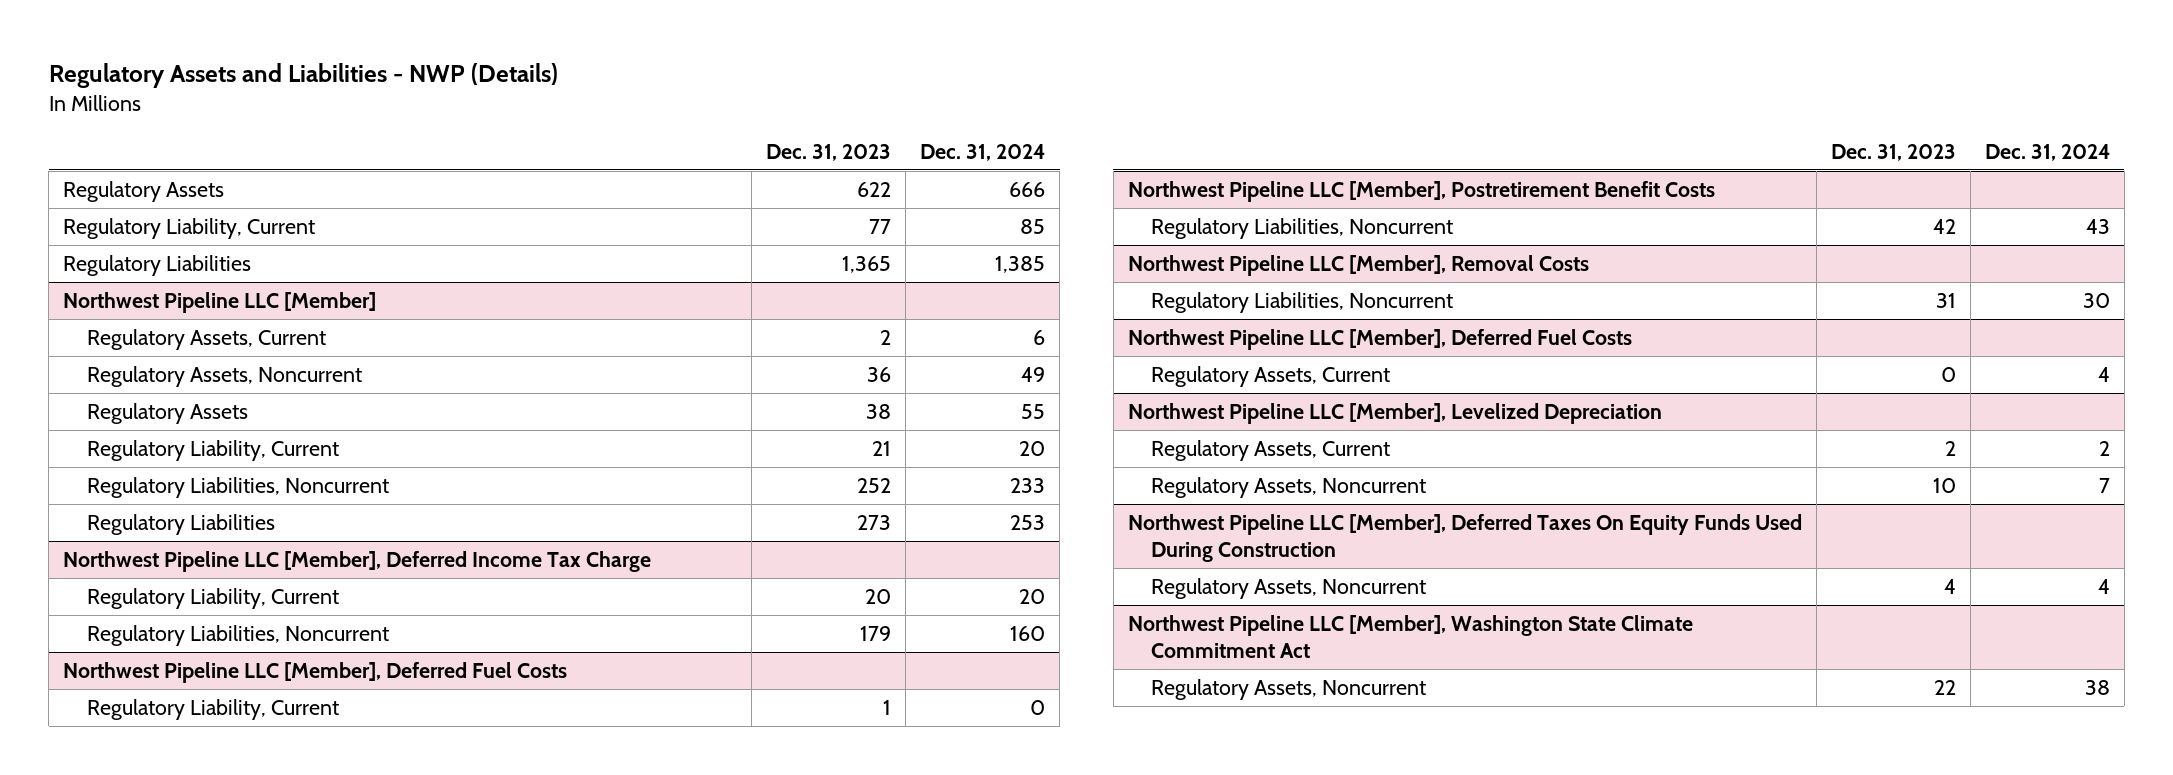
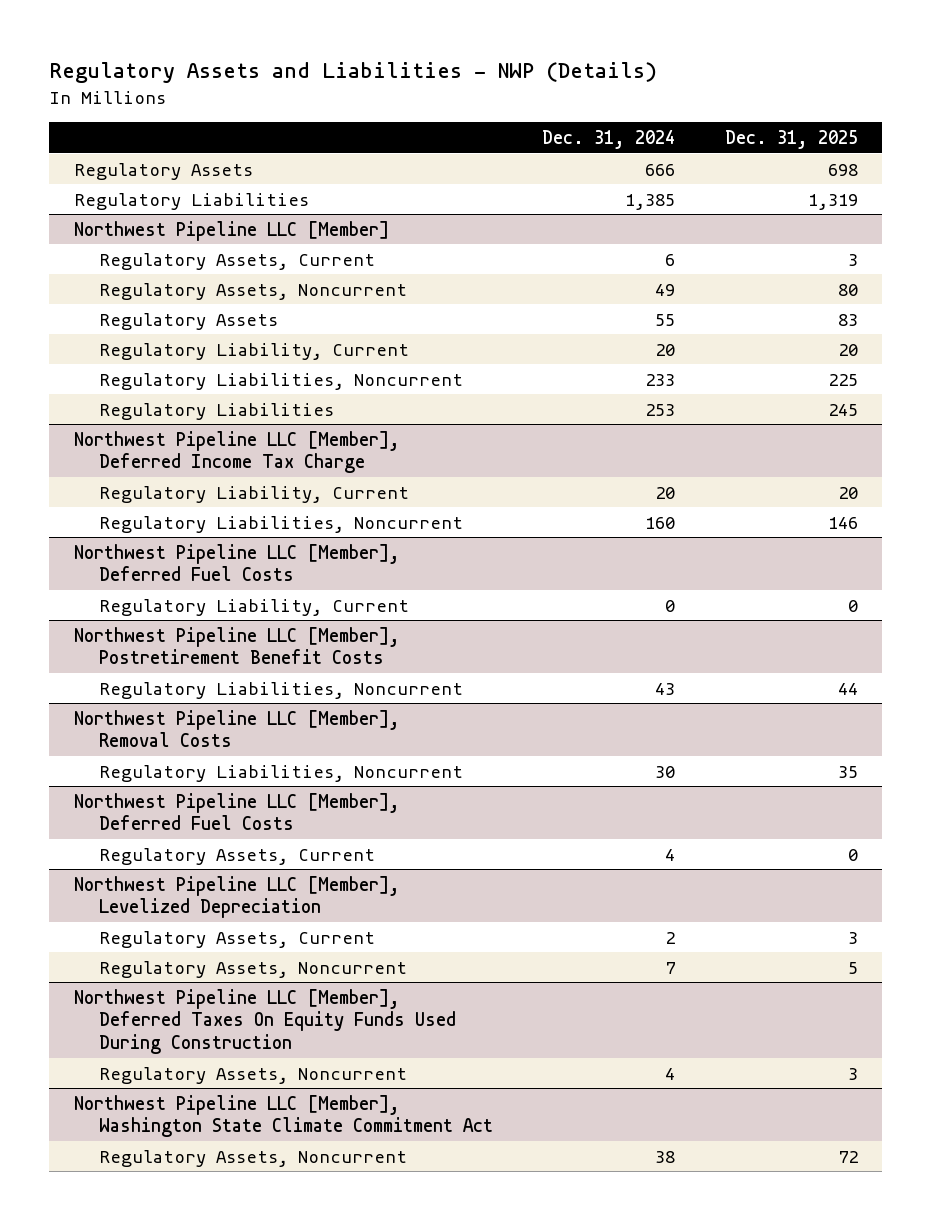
[766,143,892,161] Dec. 31, 2023 -> none
none -> [724,129,858,149] Dec. 31, 2025
[63,218,316,240] Regulatory Liability, Current -> none

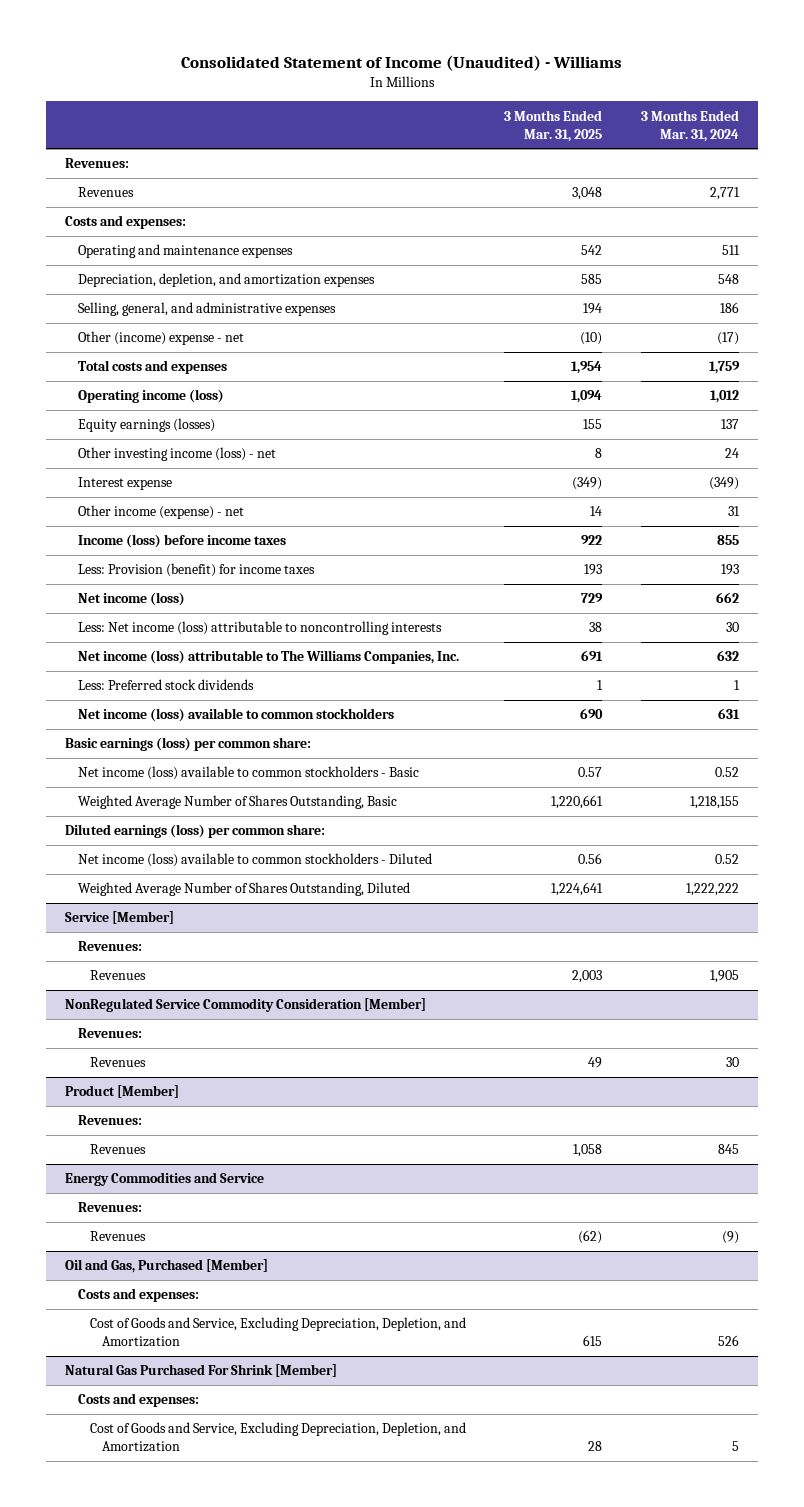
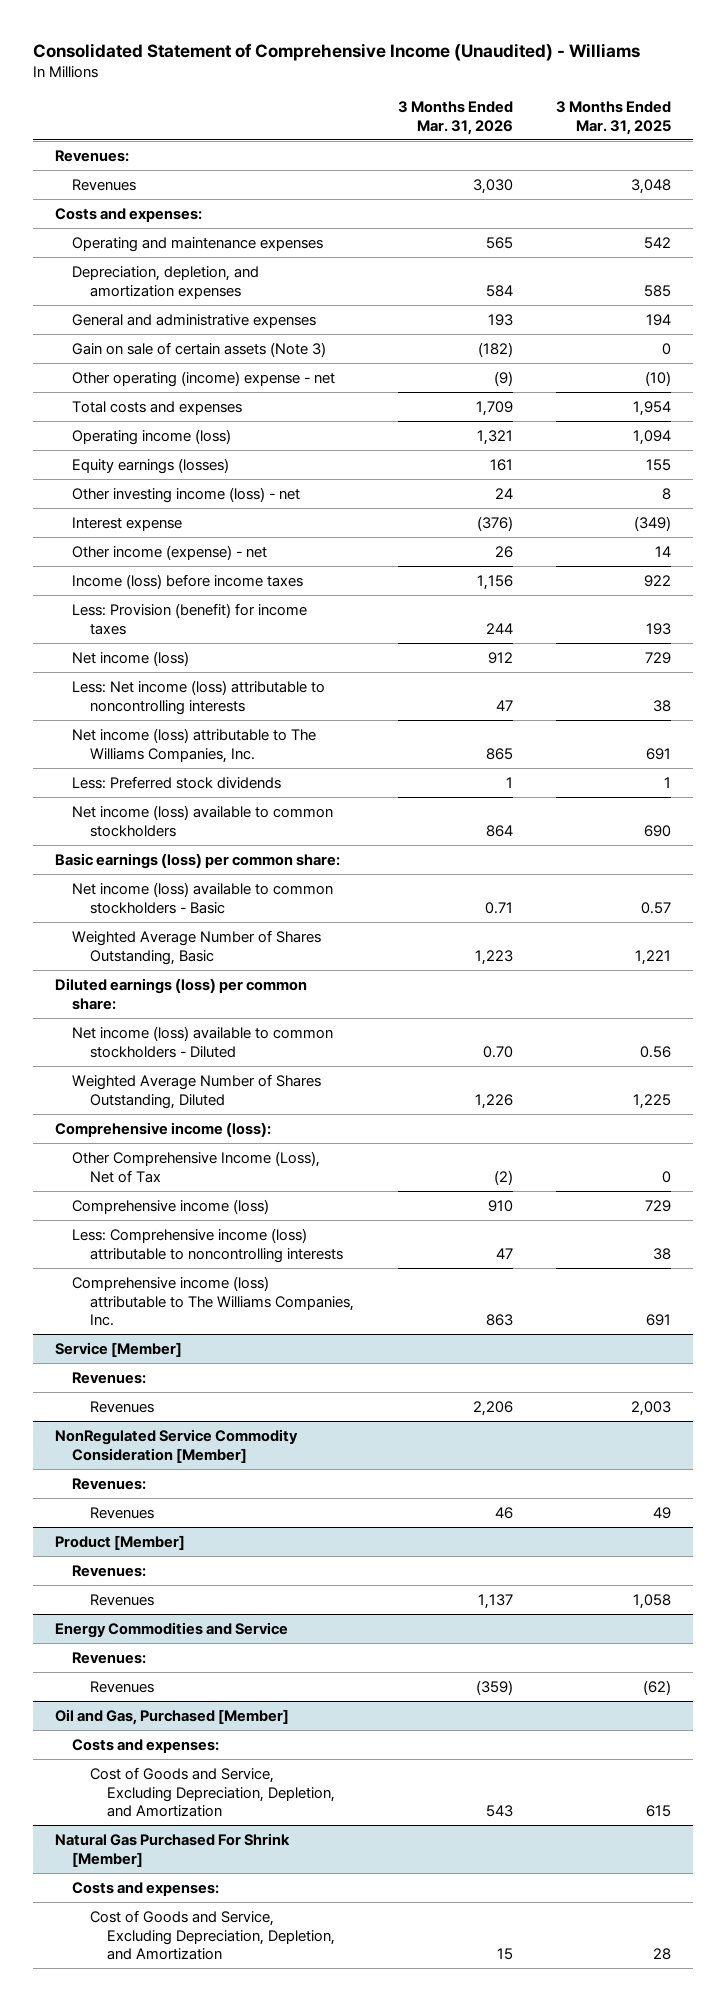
[181,55,623,72] Consolidated Statement of Income (Unaudited) - Williams -> [33,42,641,61] Consolidated Statement of Comprehensive Income (Unaudited) - Williams
[640,109,739,142] 3 Months Ended Mar. 31, 2024 -> none
none -> [397,101,513,135] 3 Months Ended Mar. 31, 2026
[77,302,336,317] Selling, general, and administrative expenses -> [72,314,317,329] General and administrative expenses
none -> [72,342,327,358] Gain on sale of certain assets (Note 3)
[77,331,244,346] Other (income) expense - net -> [72,371,336,388] Other operating (income) expense - net
[551,795,604,810] 1,220,661 -> [635,949,672,965] 1,221
[551,882,604,897] 1,224,641 -> [633,1093,672,1109] 1,225
none -> [54,1122,271,1138] Comprehensive income (loss):
none -> [72,1151,321,1183] Other Comprehensive Income (Loss), Net of Tax
none -> [72,1199,270,1215] Comprehensive income (loss)
none -> [72,1228,343,1263] Less: Comprehensive income (loss) attributable to noncontrolling interests
none -> [72,1276,354,1327] Comprehensive income (loss) attributable to The Williams Companies, Inc.

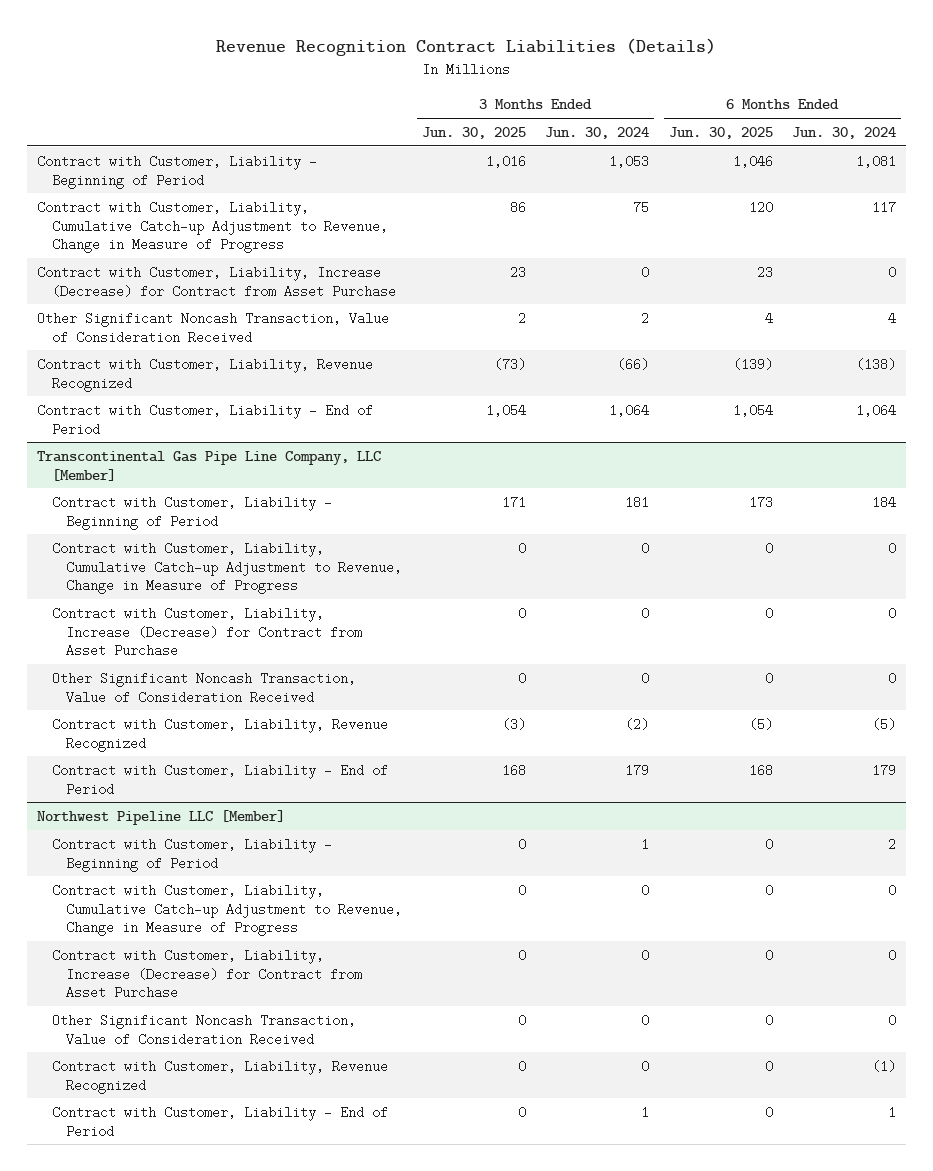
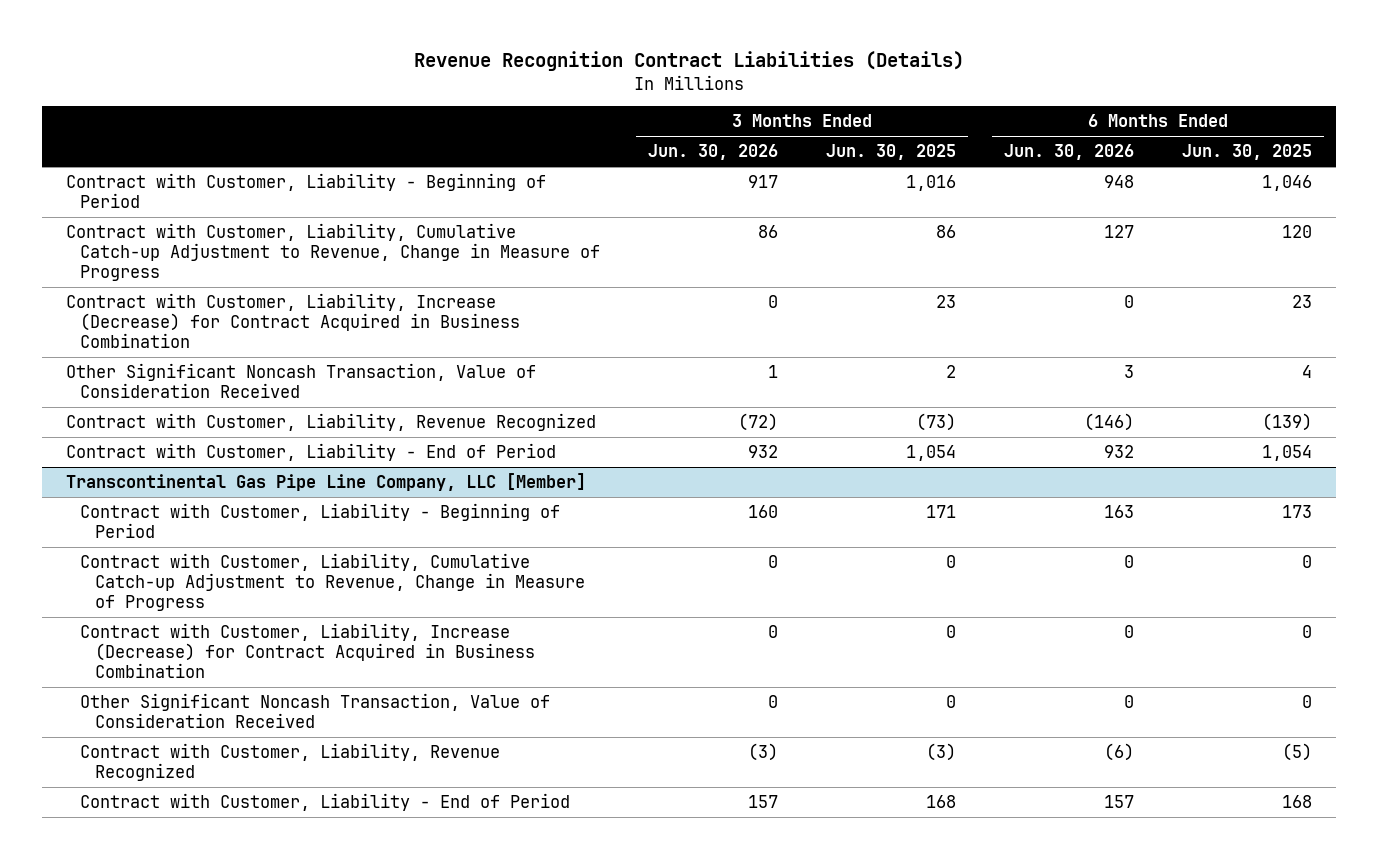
[545,126,650,139] Jun. 30, 2024 -> none
[791,126,896,139] Jun. 30, 2024 -> none
none -> [648,144,779,161] Jun. 30, 2026
none -> [1004,144,1135,161] Jun. 30, 2026
[37,265,396,298] Contract with Customer, Liability, Increase (Decrease) for Contract from Asset Purchase -> [65,292,521,348] Contract with Customer, Liability, Increase (Decrease) for Contract Acquired in Business Combination
[51,606,363,658] Contract with Customer, Liability, Increase (Decrease) for Contract from Asset Purchase -> [80,622,536,678] Contract with Customer, Liability, Increase (Decrease) for Contract Acquired in Business Combination
[37,809,286,825] Northwest Pipeline LLC [Member] -> none
[51,837,332,872] Contract with Customer, Liability - Beginning of Period -> none
[51,883,403,937] Contract with Customer, Liability, Cumulative Catch-up Adjustment to Revenue, Change in Measure of Progress -> none
[51,948,363,1000] Contract with Customer, Liability, Increase (Decrease) for Contract from Asset Purchase -> none
[51,1013,356,1046] Other Significant Noncash Transaction, Value of Consideration Received -> none
[51,1059,388,1094] Contract with Customer, Liability, Revenue Recognized -> none
[51,1105,388,1138] Contract with Customer, Liability - End of Period -> none

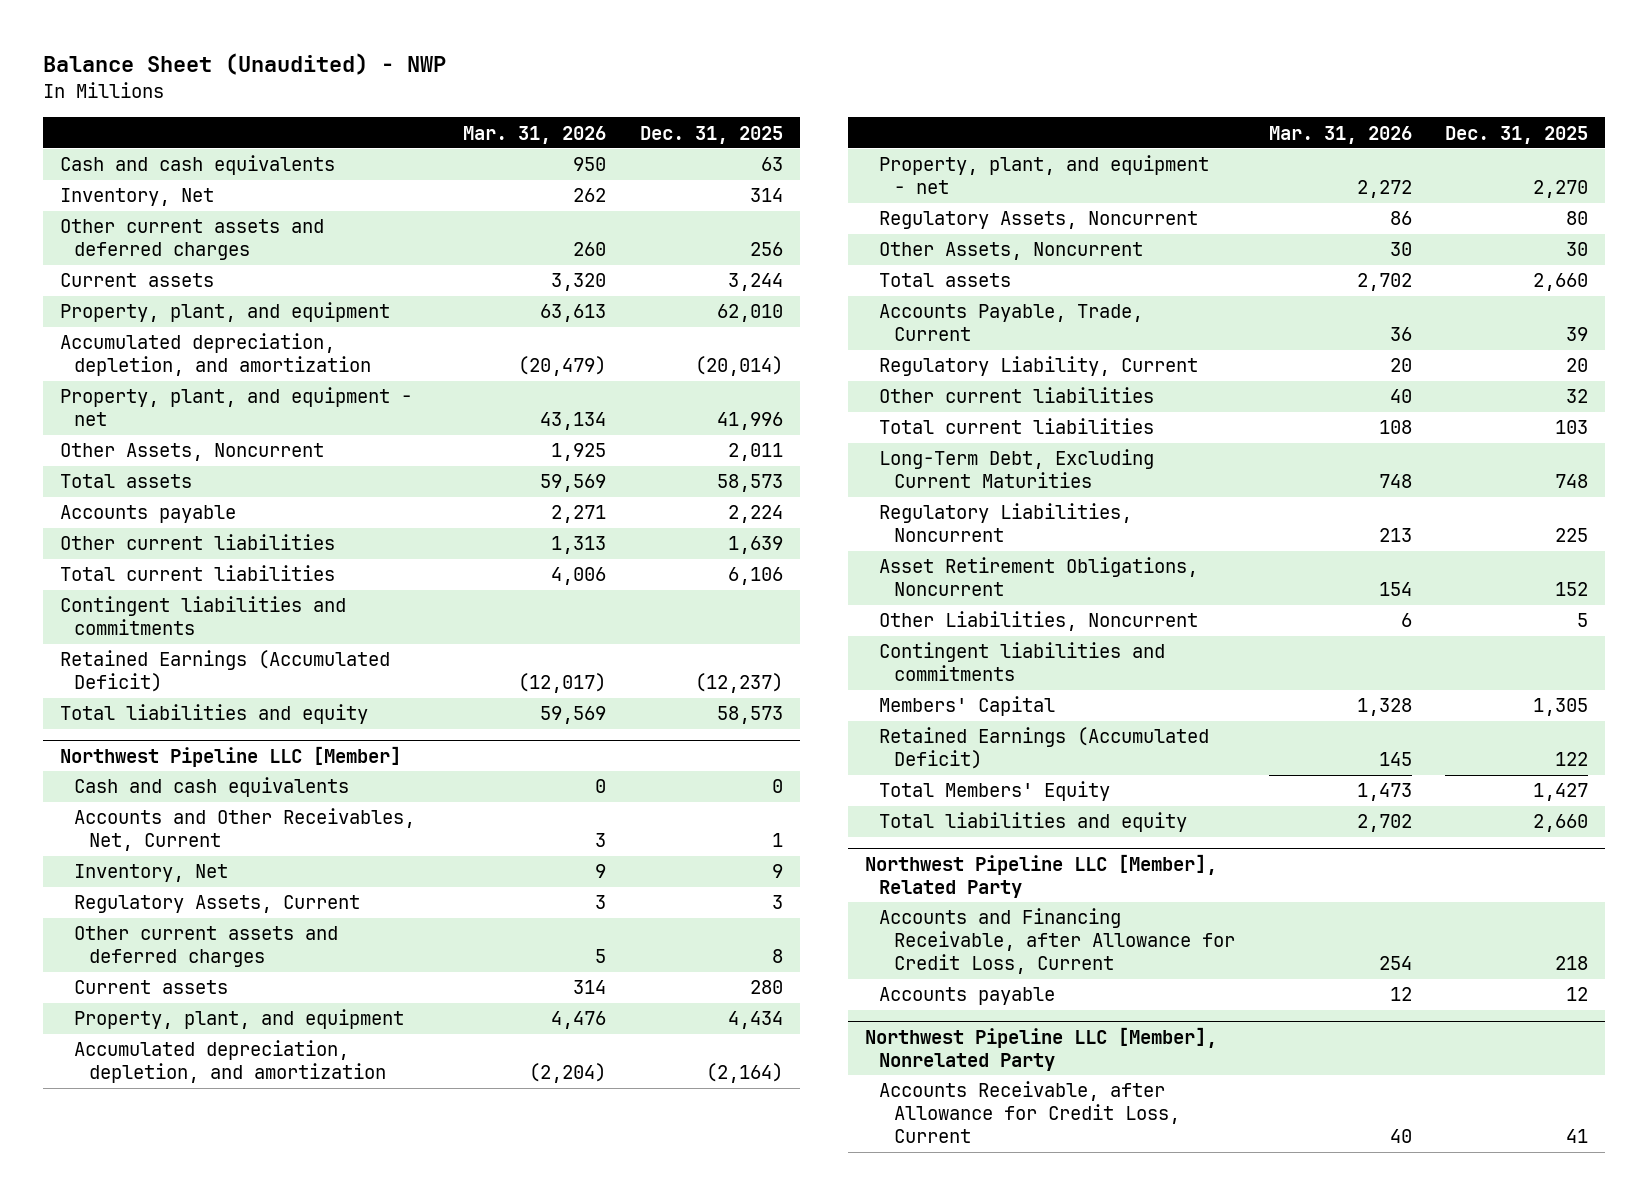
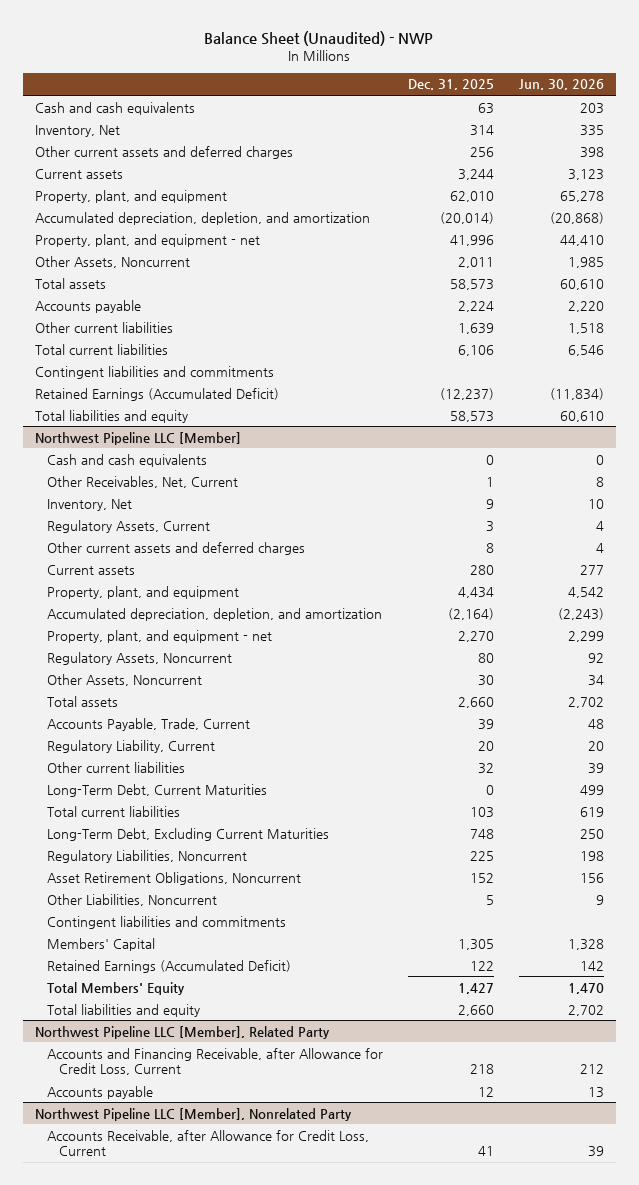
[463,125,607,144] Mar. 31, 2026 -> none
none -> [518,79,604,91] Jun. 30, 2026
[74,808,416,852] Accounts and Other Receivables, Net, Current -> [47,475,239,488] Other Receivables, Net, Current
none -> [47,783,268,797] Long-Term Debt, Current Maturities

